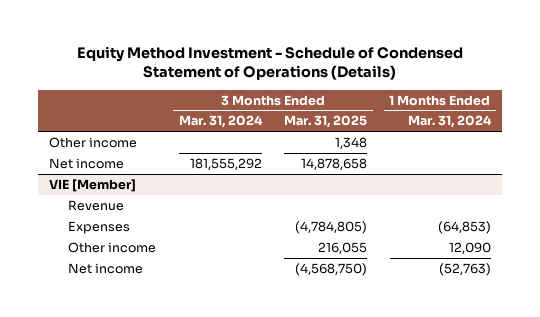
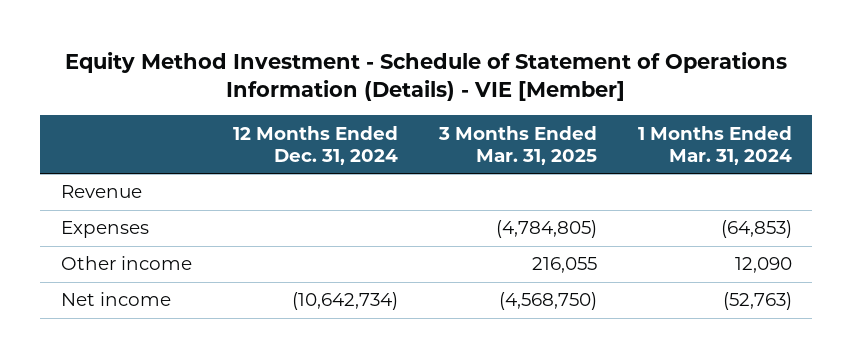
[76,45,463,81] Equity Method Investment - Schedule of Condensed Statement of Operations (Details) -> [65,51,788,102] Equity Method Investment - Schedule of Statement of Operations Information (Details) - VIE [Member]
[178,115,263,129] Mar. 31, 2024 -> none
none -> [232,125,398,165] 12 Months Ended Dec. 31, 2024
[49,136,138,148] Other income -> none
[49,157,125,169] Net income -> none
[49,178,137,192] VIE [Member] -> none

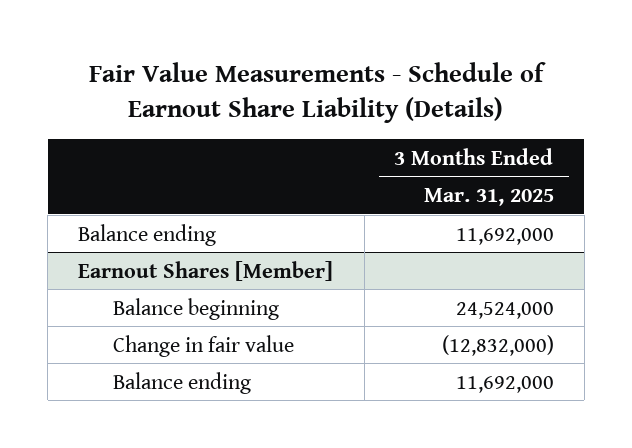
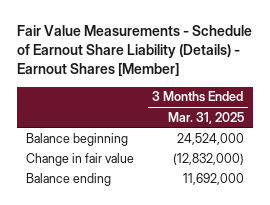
[89,62,547,123] Fair Value Measurements - Schedule of Earnout Share Liability (Details) -> [16,24,252,77] Fair Value Measurements - Schedule of Earnout Share Liability (Details) - Earnout Shares [Member]
[78,223,217,246] Balance ending -> none
[78,260,334,281] Earnout Shares [Member] -> none

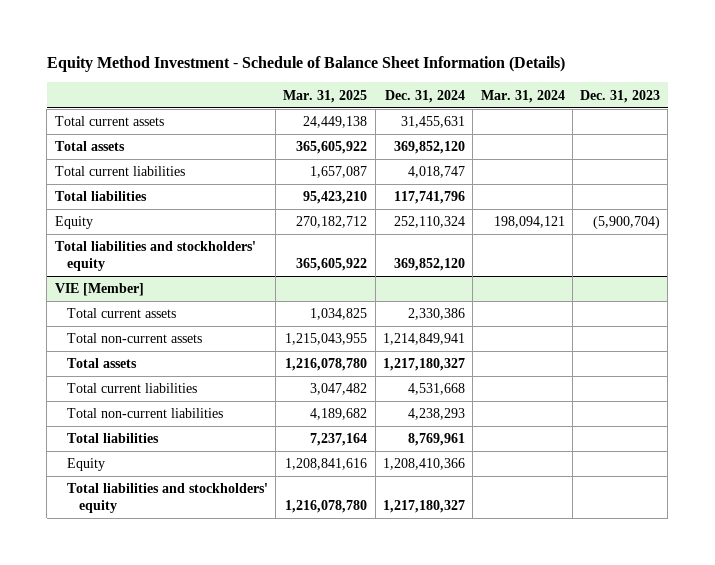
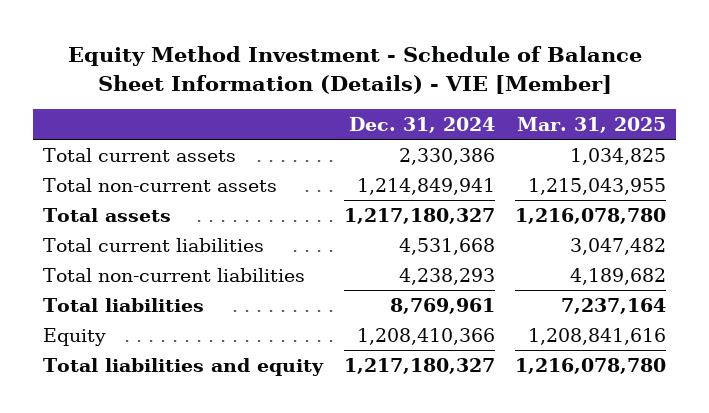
[46,56,565,73] Equity Method Investment - Schedule of Balance Sheet Information (Details) -> [67,46,642,94] Equity Method Investment - Schedule of Balance Sheet Information (Details) - VIE [Member]
[480,89,565,103] Mar. 31, 2024 -> none
[580,89,661,103] Dec. 31, 2023 -> none
[54,116,164,127] Total current assets -> none
[54,141,125,152] Total assets -> none
[54,166,185,177] Total current liabilities -> none
[54,191,147,202] Total liabilities -> none
[54,216,93,230] Equity -> none
[54,241,256,271] Total liabilities and stockholders' equity -> none
[54,283,144,297] VIE [Member] -> none
[66,483,268,513] Total liabilities and stockholders' equity -> [43,357,325,376] Total liabilities and equity

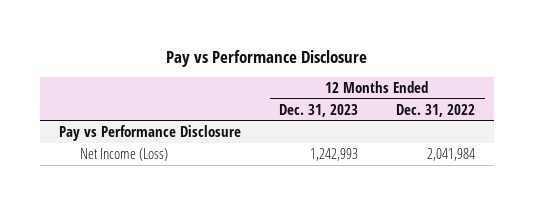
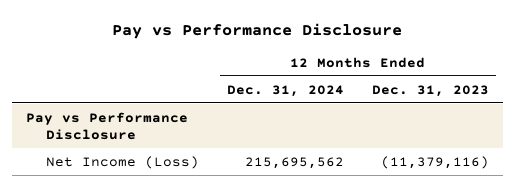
[396,103,476,117] Dec. 31, 2022 -> none
none -> [226,84,344,97] Dec. 31, 2024
[310,147,359,161] 1,242,993 -> [380,155,489,169] (11,379,116)

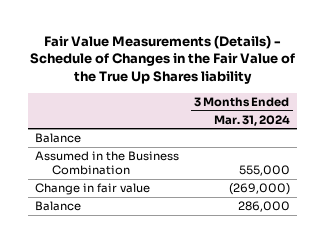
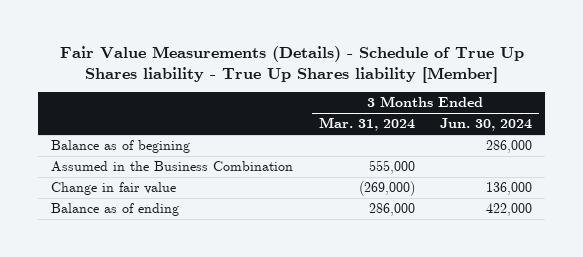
[29,34,295,85] Fair Value Measurements (Details) - Schedule of Changes in the Fair Value of the True Up Shares liability -> [59,46,524,84] Fair Value Measurements (Details) - Schedule of True Up Shares liability - True Up Shares liability [Member]
none -> [440,118,533,132] Jun. 30, 2024
[35,133,82,144] Balance -> [50,139,190,153] Balance as of begining
[35,201,82,212] Balance -> [50,202,179,216] Balance as of ending

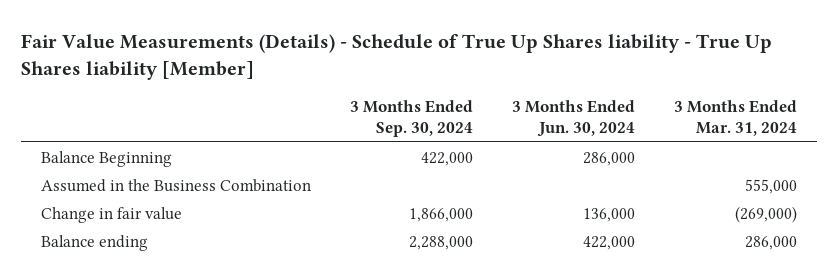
none -> [349,99,473,138] 3 Months Ended Sep. 30, 2024
[50,139,190,153] Balance as of begining -> [40,150,172,167] Balance Beginning
[50,202,179,216] Balance as of ending -> [40,234,148,251] Balance ending

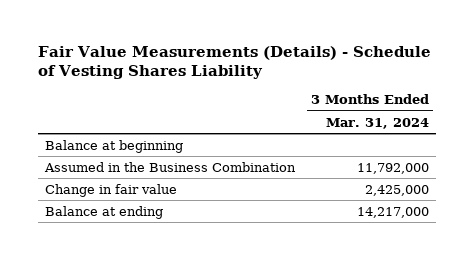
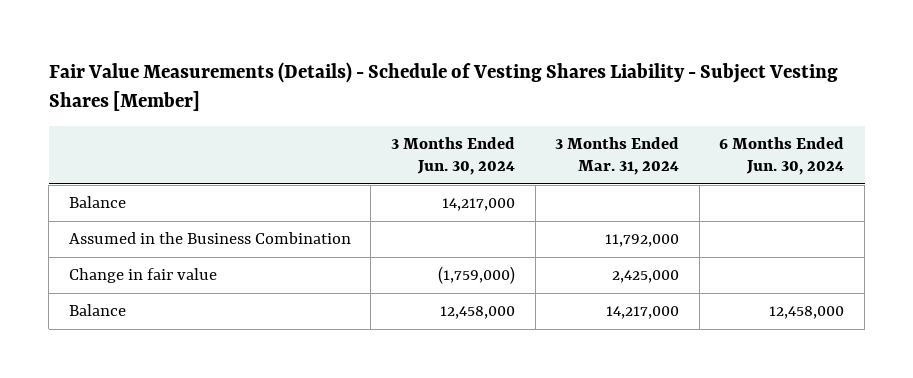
[37,45,431,80] Fair Value Measurements (Details) - Schedule of Vesting Shares Liability -> [48,61,838,112] Fair Value Measurements (Details) - Schedule of Vesting Shares Liability - Subject Vesting Shares [Member]
none -> [390,137,515,176] 3 Months Ended Jun. 30, 2024
none -> [719,137,845,176] 6 Months Ended Jun. 30, 2024
[45,139,184,153] Balance at beginning -> [68,196,126,209] Balance
[45,205,164,219] Balance at ending -> [68,304,126,317] Balance

